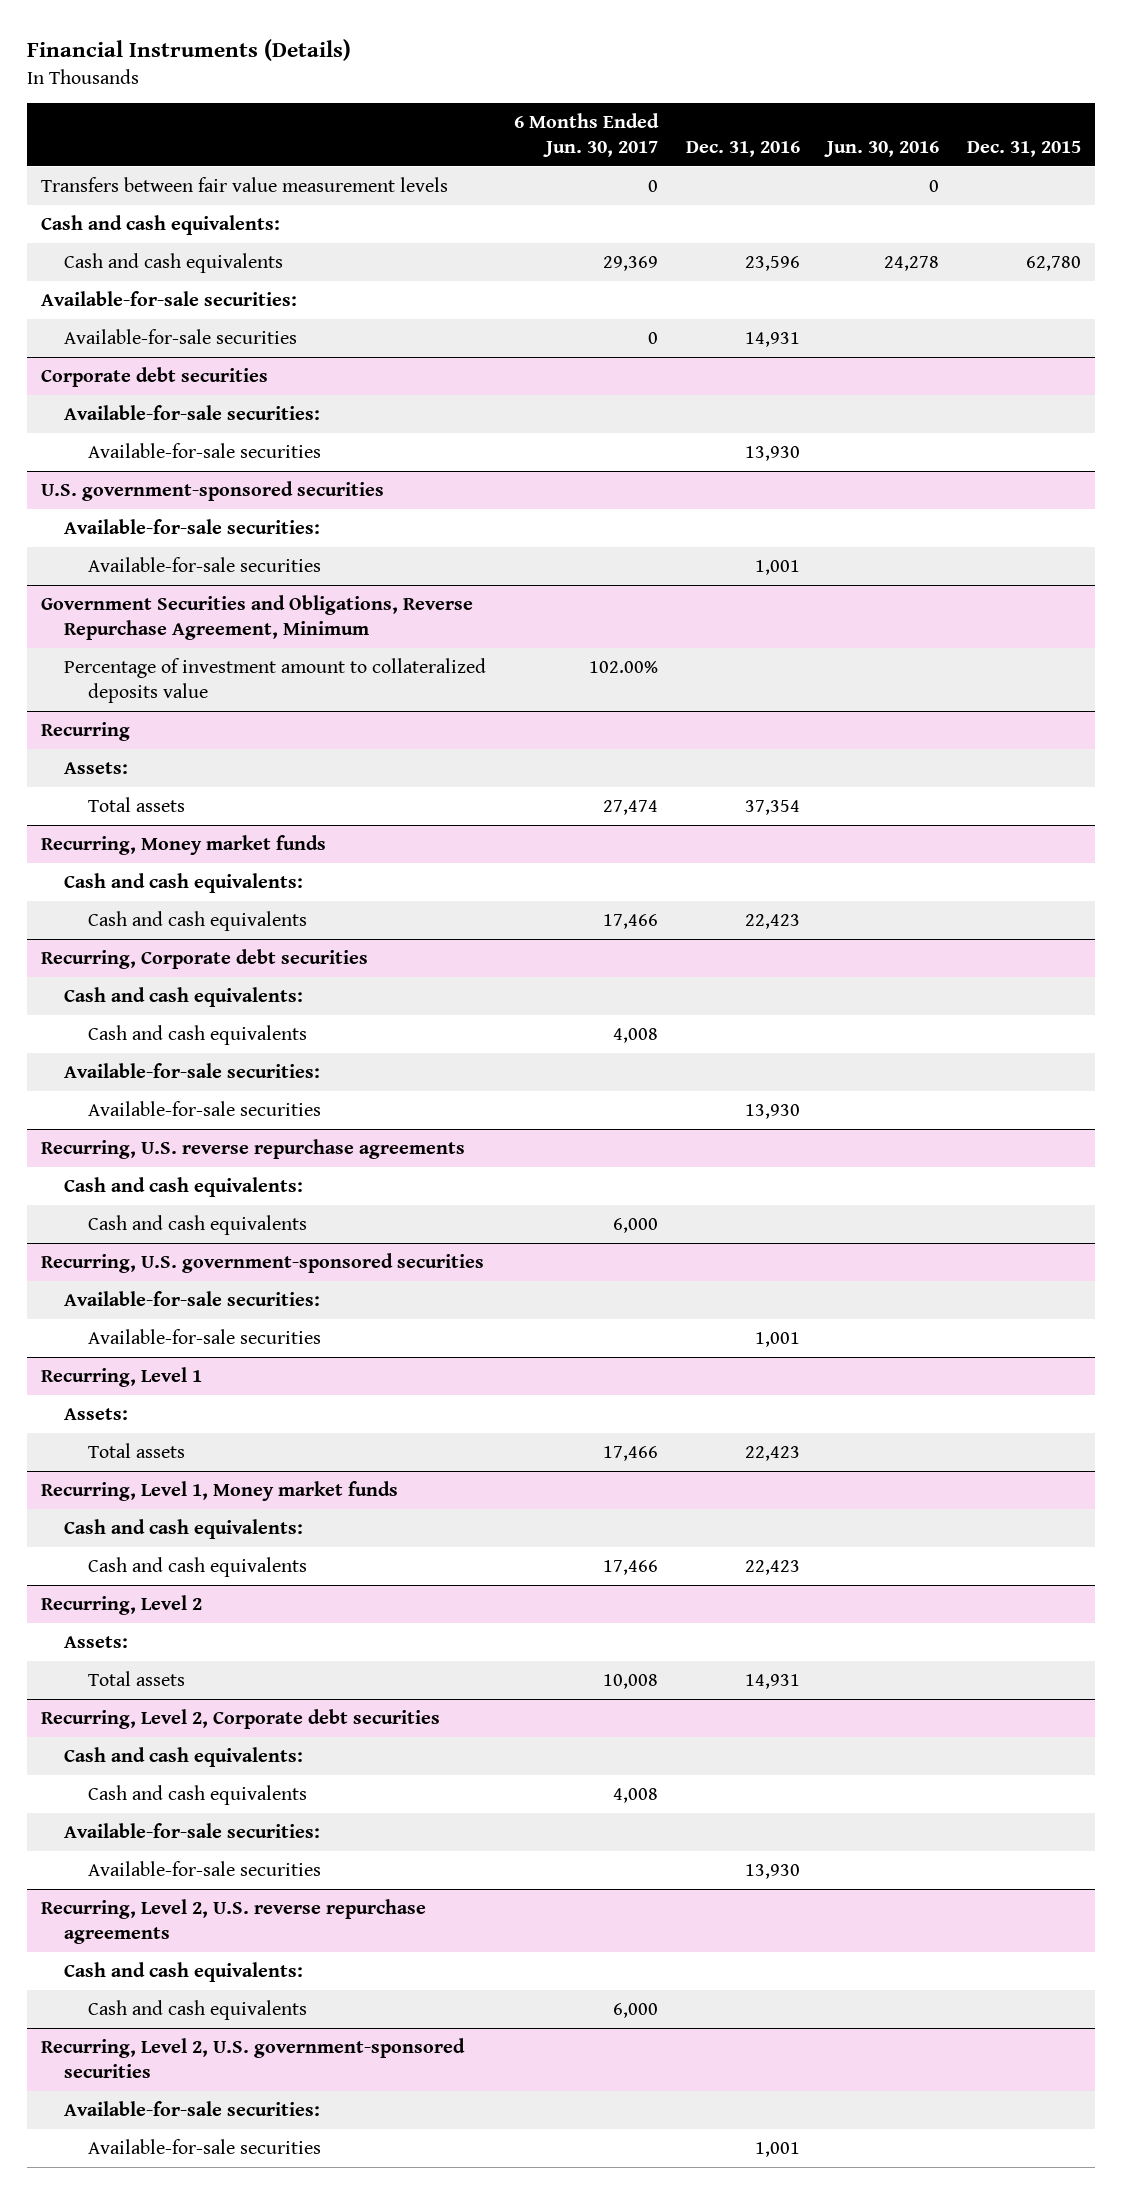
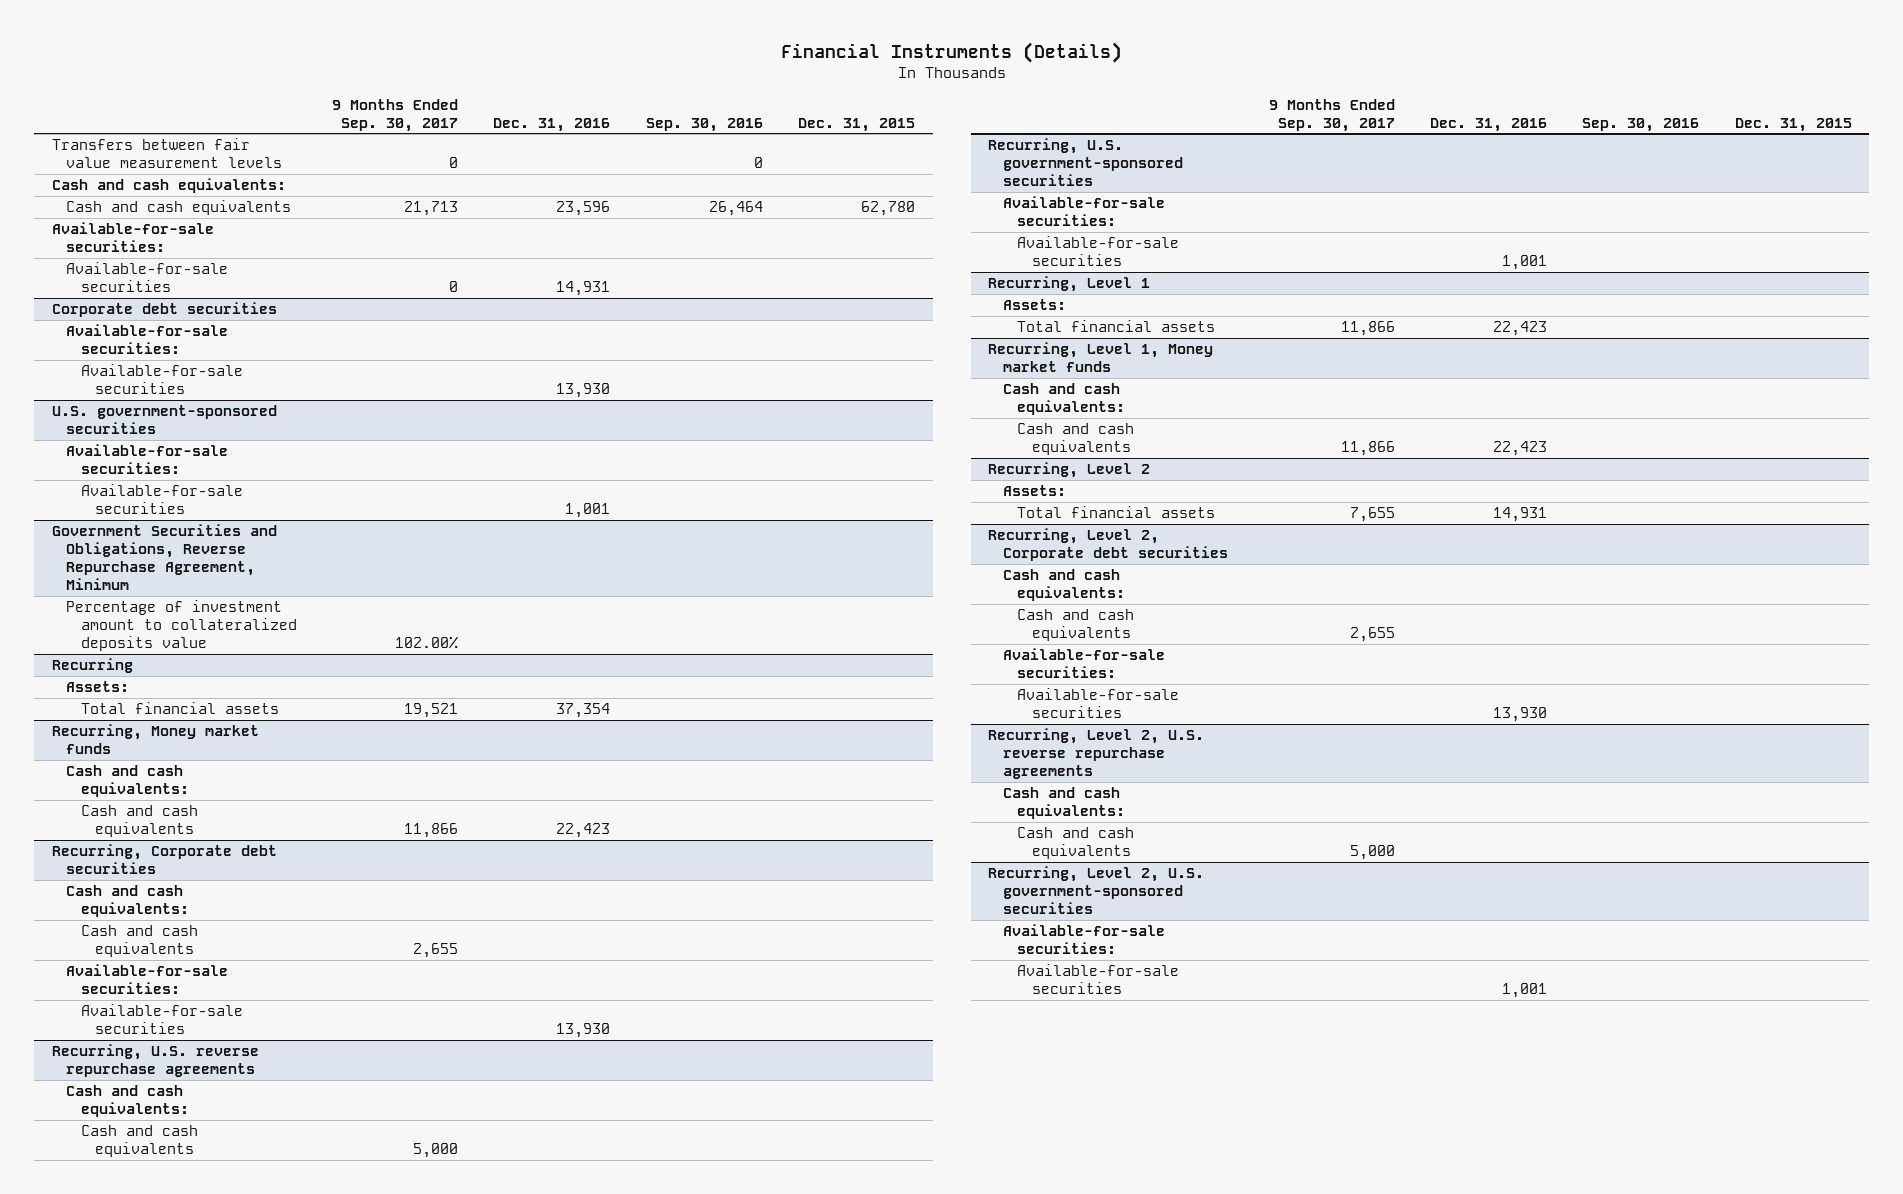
[514,113,660,157] 6 Months Ended Jun. 30, 2017 -> none
[824,140,940,157] Jun. 30, 2016 -> none
none -> [331,98,458,132] 9 Months Ended Sep. 30, 2017
none -> [645,117,763,132] Sep. 30, 2016
[87,797,185,813] Total assets -> [80,702,279,715] Total financial assets
[87,1443,185,1459] Total assets -> [1017,320,1216,333] Total financial assets
[87,1671,185,1687] Total assets -> [1017,506,1216,519] Total financial assets

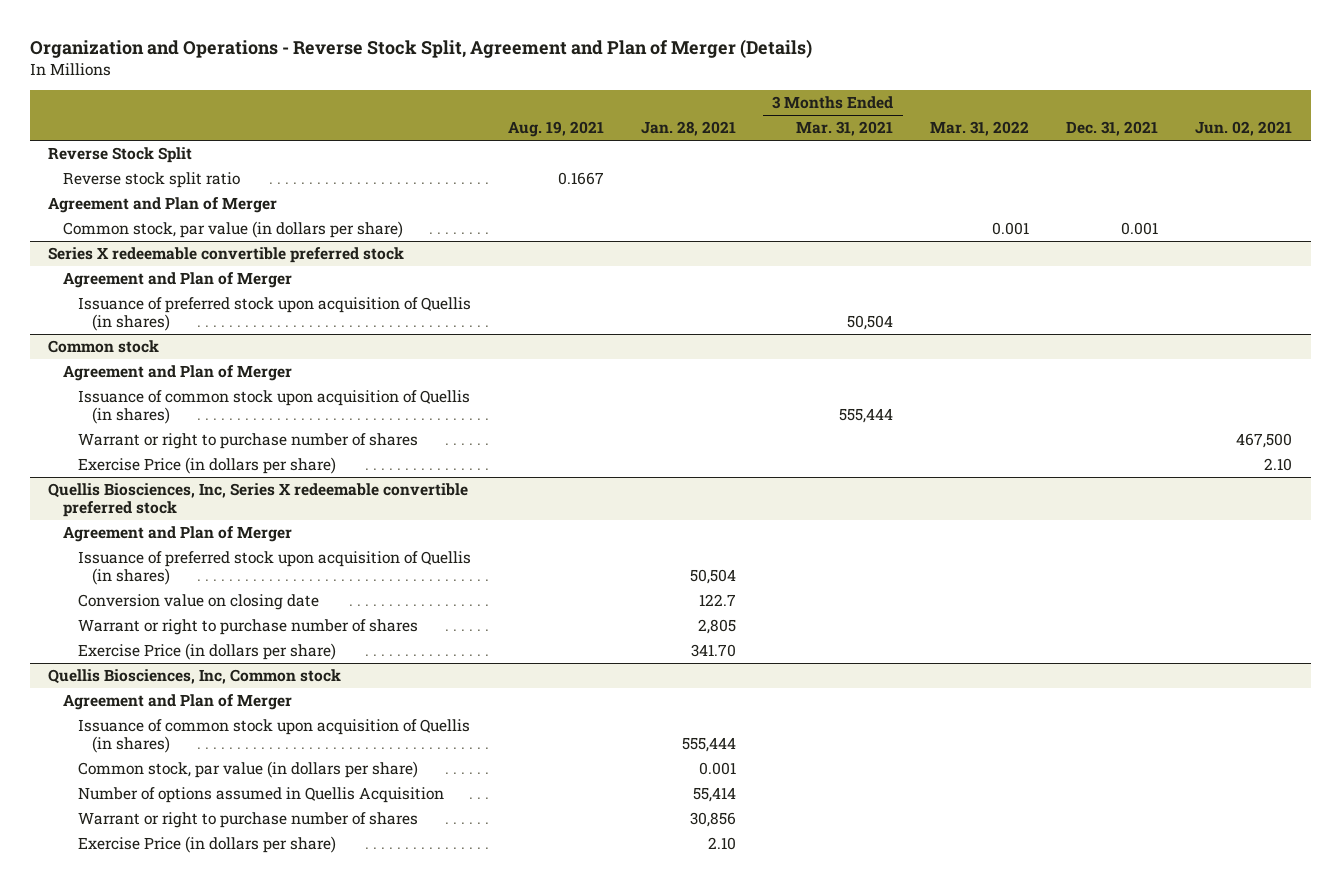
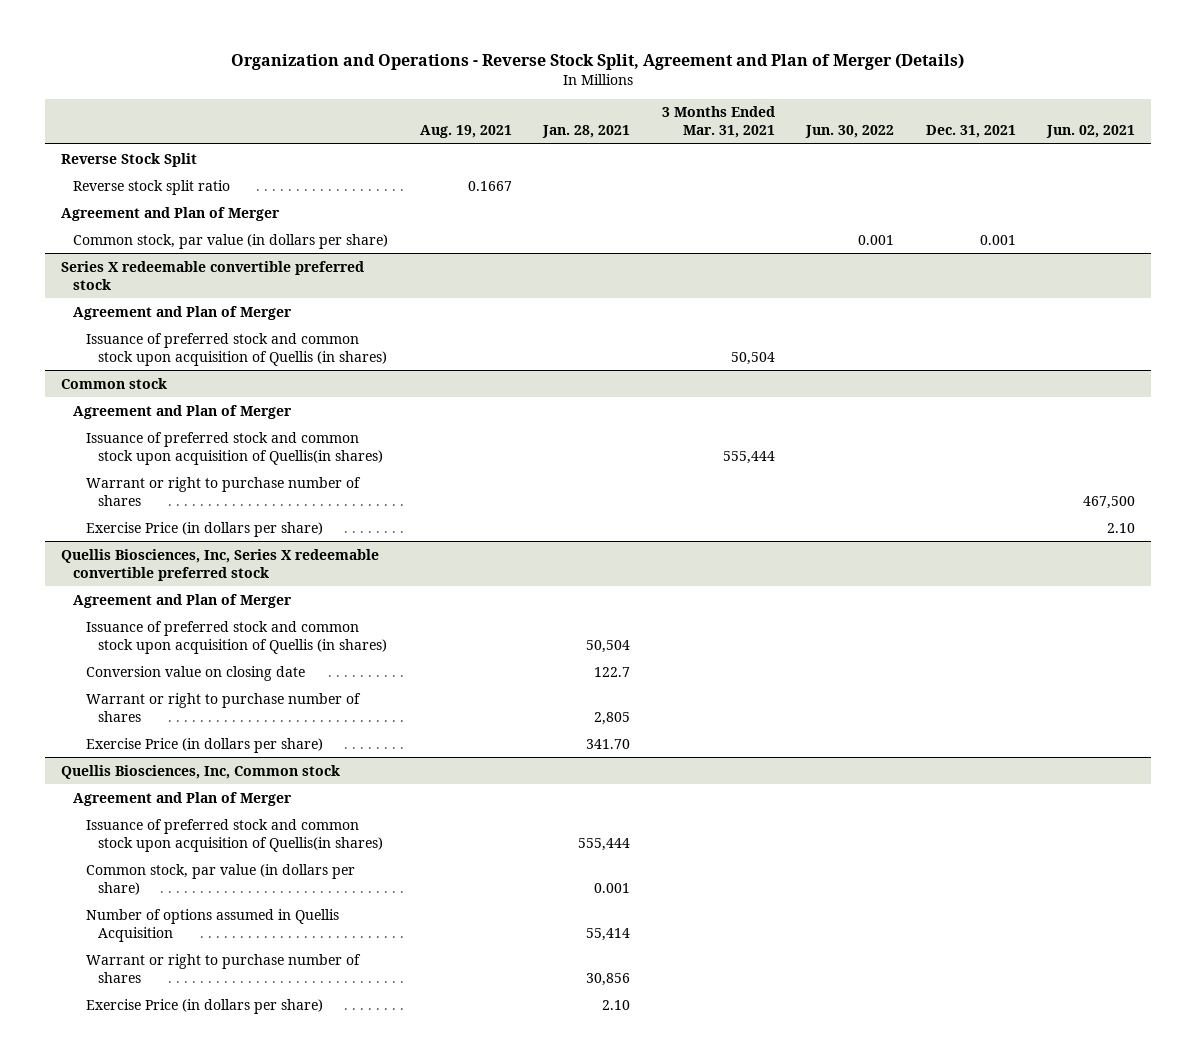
[930,121,1030,137] Mar. 31, 2022 -> none
none -> [805,125,895,139] Jun. 30, 2022
[77,297,471,332] Issuance of preferred stock upon acquisition of Quellis (in shares) -> [85,332,388,366] Issuance of preferred stock and common stock upon acquisition of Quellis (in shares)
[77,390,470,425] Issuance of common stock upon acquisition of Quellis (in shares) -> [85,431,384,465] Issuance of preferred stock and common stock upon acquisition of Quellis(in shares)
[77,551,471,586] Issuance of preferred stock upon acquisition of Quellis (in shares) -> [85,620,388,654] Issuance of preferred stock and common stock upon acquisition of Quellis (in shares)
[77,719,470,754] Issuance of common stock upon acquisition of Quellis (in shares) -> [85,818,384,852] Issuance of preferred stock and common stock upon acquisition of Quellis(in shares)

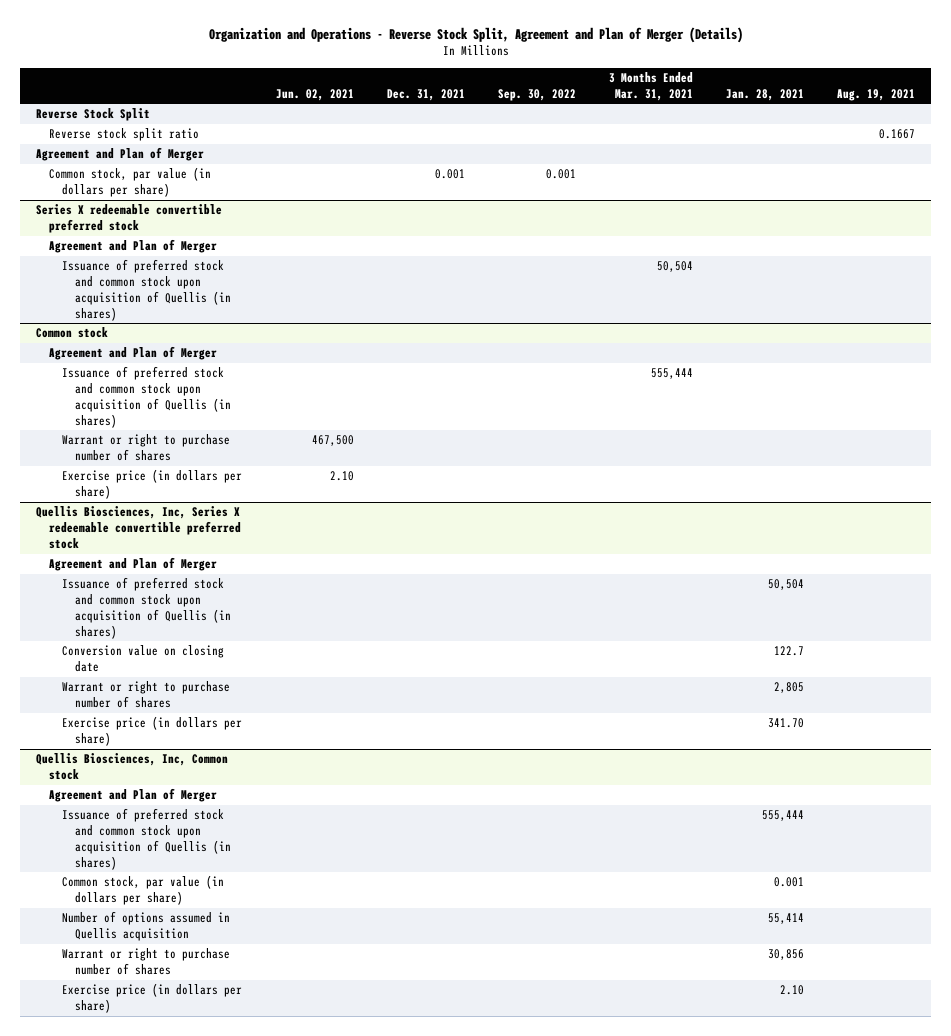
[805,125,895,139] Jun. 30, 2022 -> none
none -> [497,88,576,101] Sep. 30, 2022
[85,431,384,465] Issuance of preferred stock and common stock upon acquisition of Quellis(in shares) -> [62,366,232,428] Issuance of preferred stock and common stock upon acquisition of Quellis (in shares)
[85,521,323,537] Exercise Price (in dollars per share) -> [62,469,243,500] Exercise price (in dollars per share)
[85,737,323,753] Exercise Price (in dollars per share) -> [62,716,243,747] Exercise price (in dollars per share)
[85,818,384,852] Issuance of preferred stock and common stock upon acquisition of Quellis(in shares) -> [62,808,232,870] Issuance of preferred stock and common stock upon acquisition of Quellis (in shares)
[85,908,339,942] Number of options assumed in Quellis Acquisition -> [62,911,231,942] Number of options assumed in Quellis acquisition
[85,998,323,1014] Exercise Price (in dollars per share) -> [62,983,243,1014] Exercise price (in dollars per share)

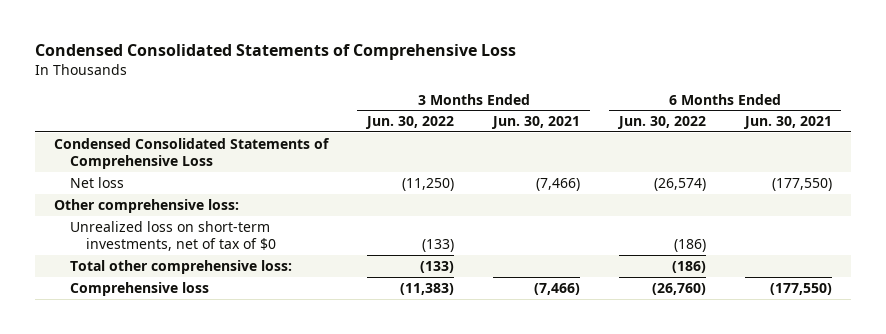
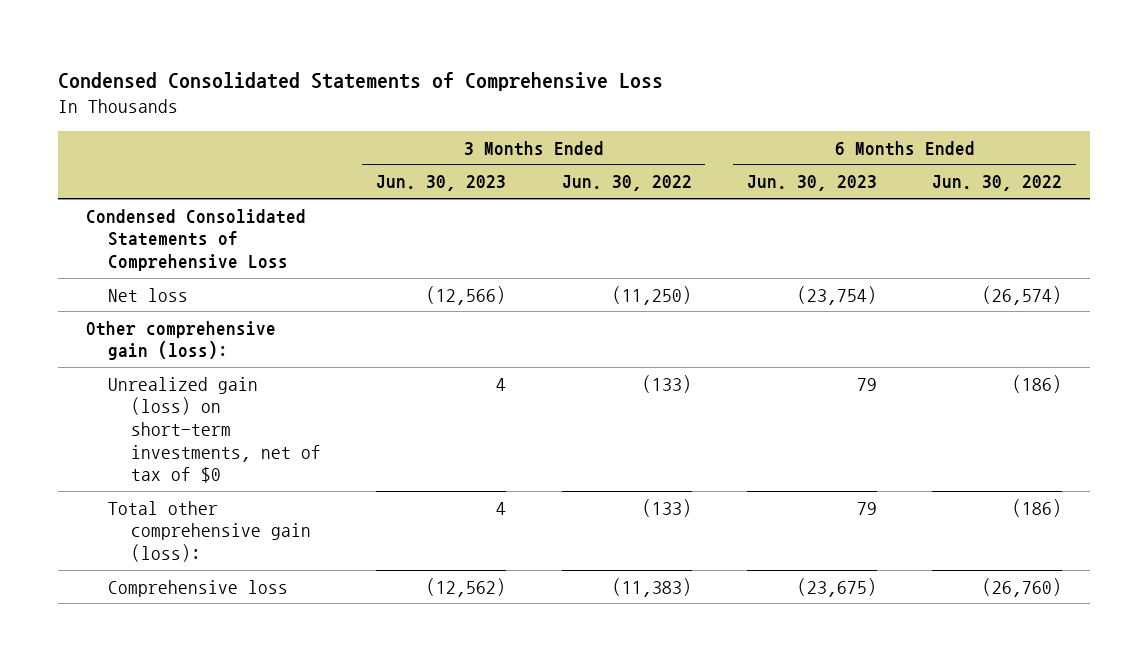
[491,116,581,130] Jun. 30, 2021 -> none
[742,116,832,130] Jun. 30, 2021 -> none
none -> [376,175,507,192] Jun. 30, 2023
none -> [746,175,877,192] Jun. 30, 2023
[54,198,240,213] Other comprehensive loss: -> [86,320,277,361] Other comprehensive gain (loss):
[70,220,277,252] Unrealized loss on short-term investments, net of tax of $0 -> [108,376,321,484] Unrealized gain (loss) on short-term investments, net of tax of $0
[70,259,293,274] Total other comprehensive loss: -> [108,500,311,563] Total other comprehensive gain (loss):

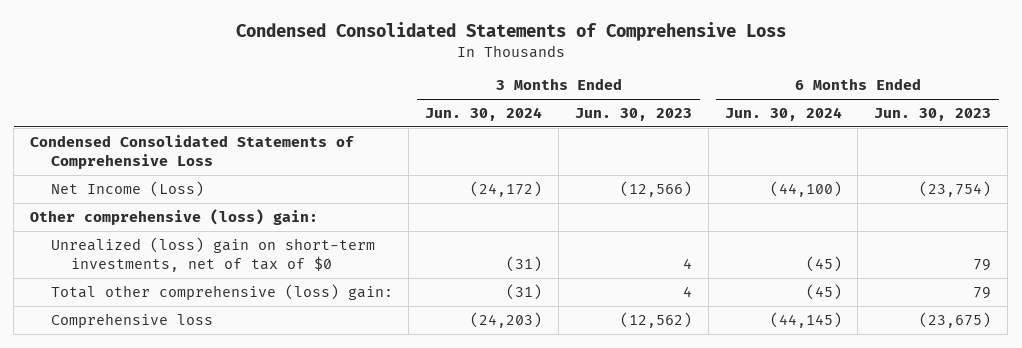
[561,175,692,192] Jun. 30, 2022 -> none
[932,175,1063,192] Jun. 30, 2022 -> none
none -> [425,106,543,121] Jun. 30, 2024
none -> [724,106,842,121] Jun. 30, 2024
[108,287,189,302] Net loss -> [50,180,204,197] Net Income (Loss)
[86,320,277,361] Other comprehensive gain (loss): -> [30,208,319,225] Other comprehensive (loss) gain:
[108,376,321,484] Unrealized gain (loss) on short-term investments, net of tax of $0 -> [50,236,375,272] Unrealized (loss) gain on short-term investments, net of tax of $0
[108,500,311,563] Total other comprehensive gain (loss): -> [50,283,393,300] Total other comprehensive (loss) gain:

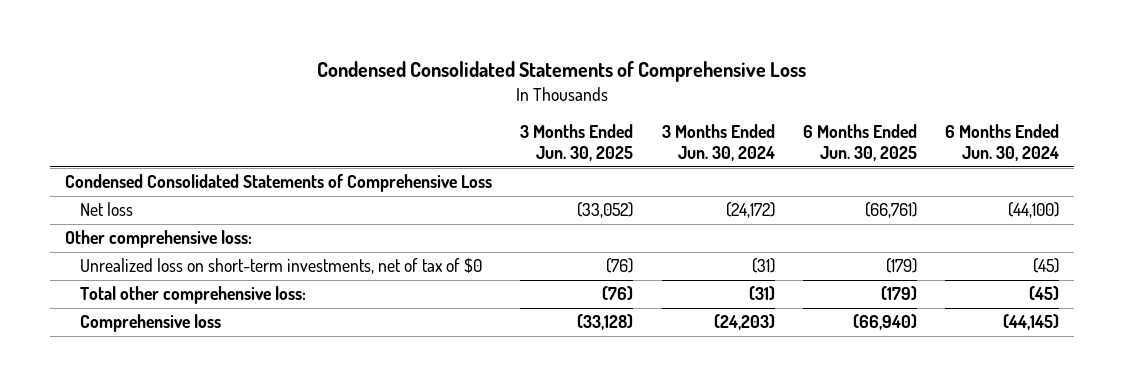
[574,107,692,121] Jun. 30, 2023 -> none
[874,107,992,121] Jun. 30, 2023 -> none
none -> [520,124,634,162] 3 Months Ended Jun. 30, 2025
none -> [802,124,917,162] 6 Months Ended Jun. 30, 2025
[50,180,204,197] Net Income (Loss) -> [79,202,133,217] Net loss
[30,208,319,225] Other comprehensive (loss) gain: -> [64,230,252,249] Other comprehensive loss:
[50,236,375,272] Unrealized (loss) gain on short-term investments, net of tax of $0 -> [79,258,482,275] Unrealized loss on short-term investments, net of tax of $0
[50,283,393,300] Total other comprehensive (loss) gain: -> [79,286,306,305] Total other comprehensive loss:

